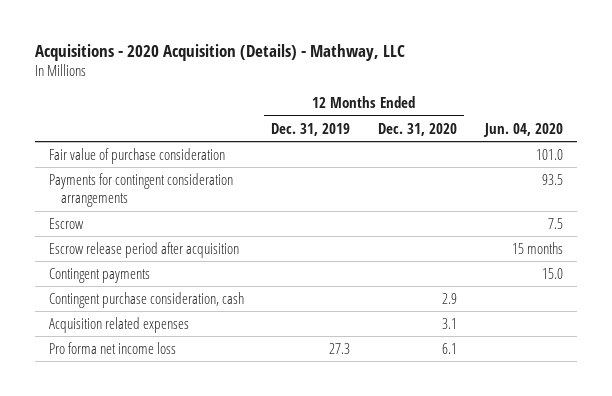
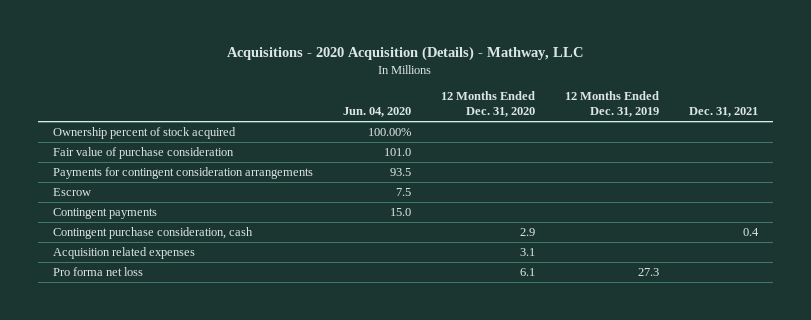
none -> [689,107,759,118] Dec. 31, 2021
none -> [52,127,236,140] Ownership percent of stock acquired
[48,241,239,258] Escrow release period after acquisition -> none
[48,341,176,354] Pro forma net income loss -> [52,267,143,277] Pro forma net loss

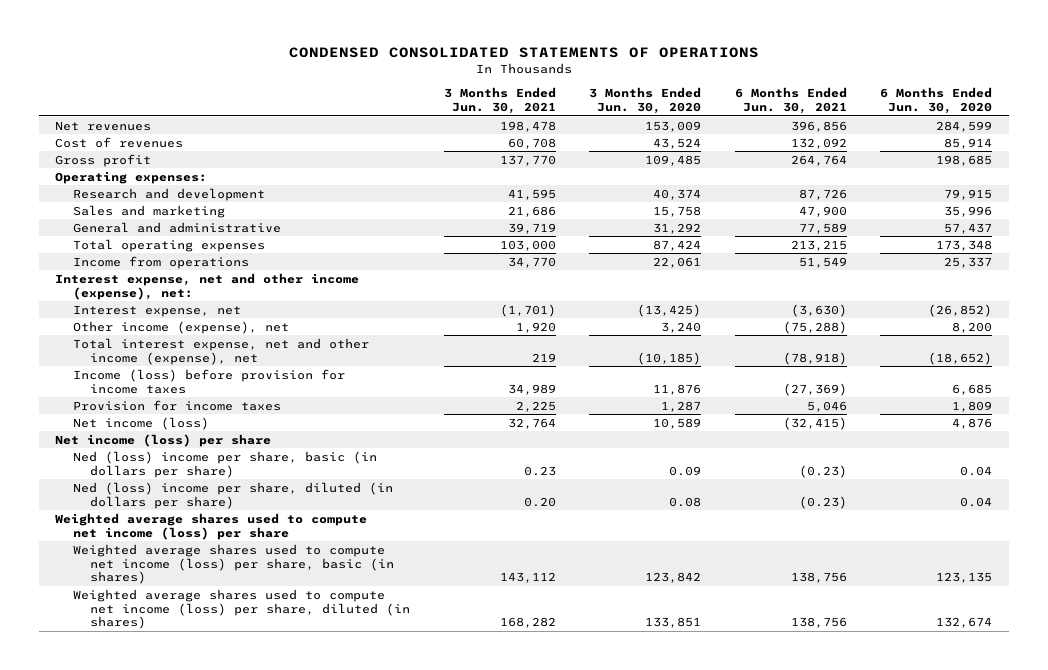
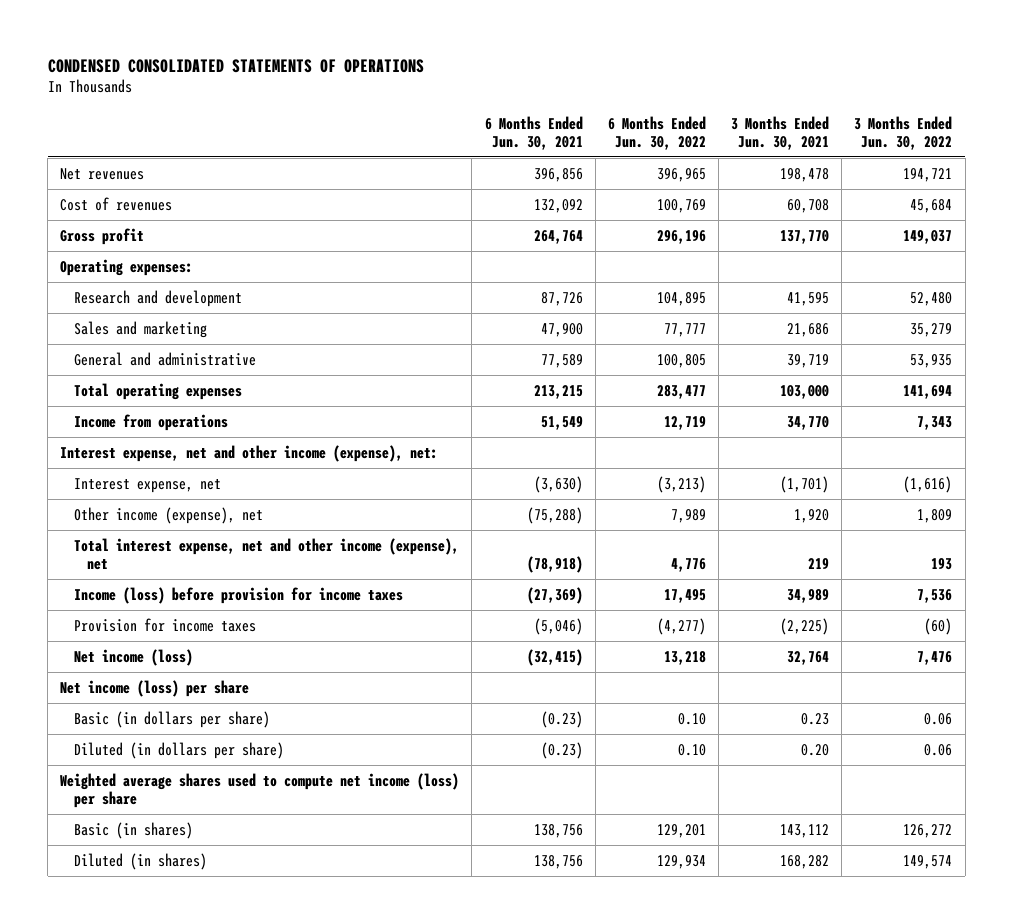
[589,87,702,115] 3 Months Ended Jun. 30, 2020 -> none
[880,87,993,115] 6 Months Ended Jun. 30, 2020 -> none
none -> [607,115,706,151] 6 Months Ended Jun. 30, 2022
none -> [854,115,953,151] 3 Months Ended Jun. 30, 2022
[515,400,556,412] 2,225 -> [780,617,830,635] (2,225)
[806,400,847,412] 5,046 -> [533,617,583,635] (5,046)
[72,450,377,478] Ned (loss) income per share, basic (in dollars per share) -> [73,710,270,728] Basic (in dollars per share)
[72,481,393,509] Ned (loss) income per share, diluted (in dollars per share) -> [73,741,284,759] Diluted (in dollars per share)
[72,543,395,585] Weighted average shares used to compute net income (loss) per share, basic (in shares) -> [73,821,193,839] Basic (in shares)
[72,588,411,630] Weighted average shares used to compute net income (loss) per share, diluted (in shares) -> [73,852,207,870] Diluted (in shares)

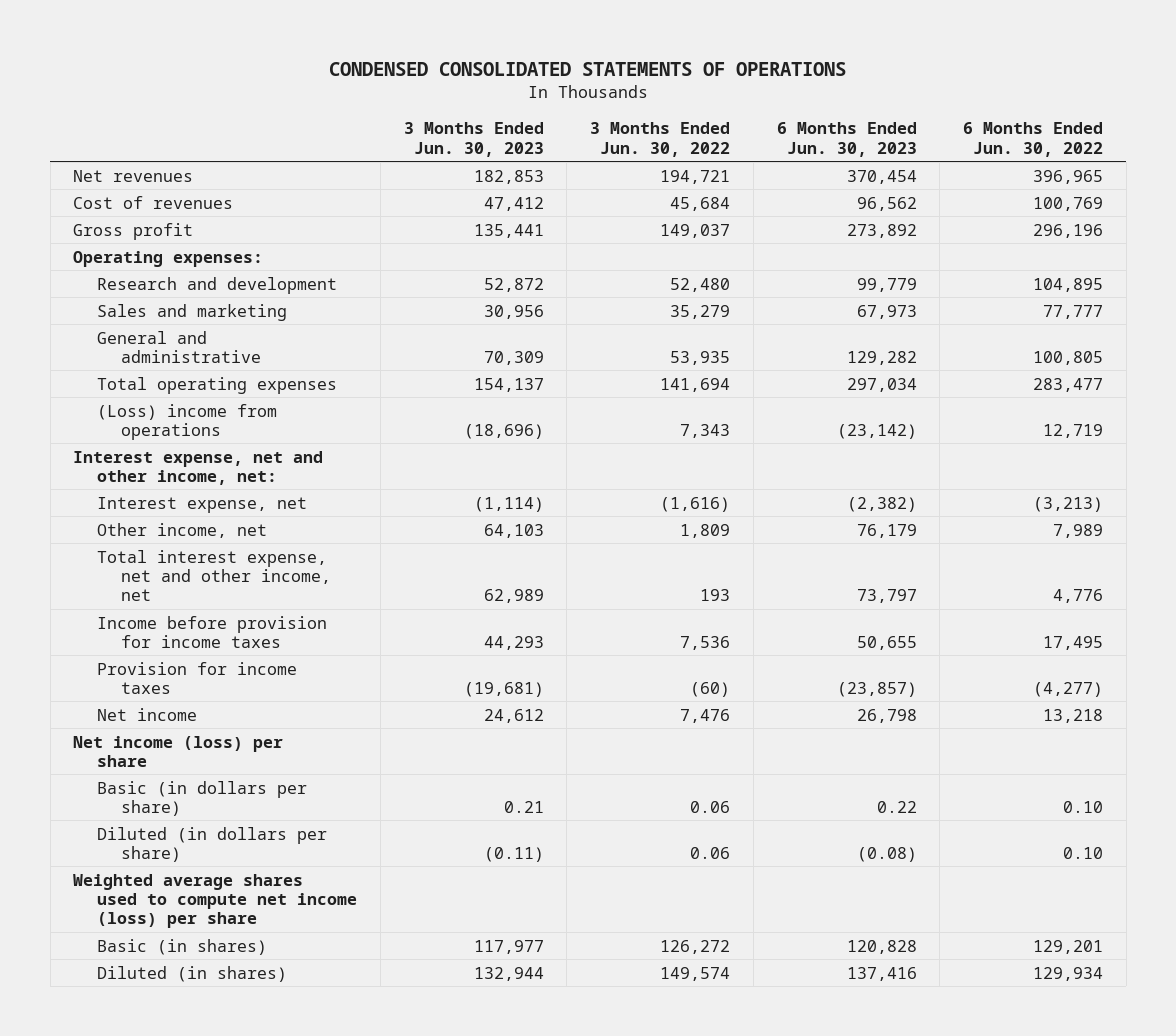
[484,115,583,151] 6 Months Ended Jun. 30, 2021 -> none
[731,115,830,151] 3 Months Ended Jun. 30, 2021 -> none
none -> [403,122,544,157] 3 Months Ended Jun. 30, 2023
none -> [776,122,917,157] 6 Months Ended Jun. 30, 2023
[73,413,228,431] Income from operations -> [97,403,278,440] (Loss) income from operations
[60,444,439,462] Interest expense, net and other income (expense), net: -> [73,450,324,485] Interest expense, net and other income, net:
[73,506,263,524] Other income (expense), net -> [97,522,268,538] Other income, net
[73,537,459,571] Total interest expense, net and other income (expense), net -> [97,549,331,602] Total interest expense, net and other income, net
[73,586,403,604] Income (loss) before provision for income taxes -> [97,615,328,648] Income before provision for income taxes
[73,648,193,666] Net income (loss) -> [97,707,198,721] Net income

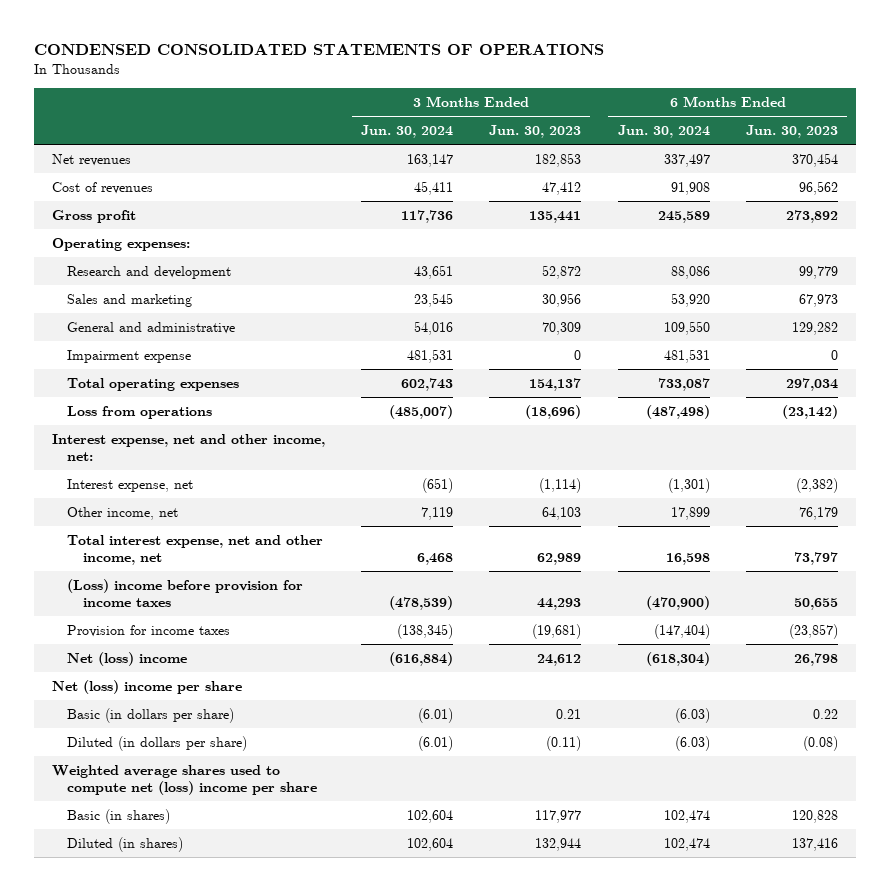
[590,122,731,157] 3 Months Ended Jun. 30, 2022 -> none
[963,122,1104,157] 6 Months Ended Jun. 30, 2022 -> none
none -> [361,125,454,139] Jun. 30, 2024
none -> [617,125,710,139] Jun. 30, 2024
none -> [67,349,192,363] Impairment expense
[97,403,278,440] (Loss) income from operations -> [67,405,213,419] Loss from operations
[97,615,328,648] Income before provision for income taxes -> [67,578,304,608] (Loss) income before provision for income taxes
[97,707,198,721] Net income -> [67,651,188,666] Net (loss) income
[73,735,284,767] Net income (loss) per share -> [51,679,242,694] Net (loss) income per share
[73,873,358,929] Weighted average shares used to compute net income (loss) per share -> [51,764,318,796] Weighted average shares used to compute net (loss) income per share

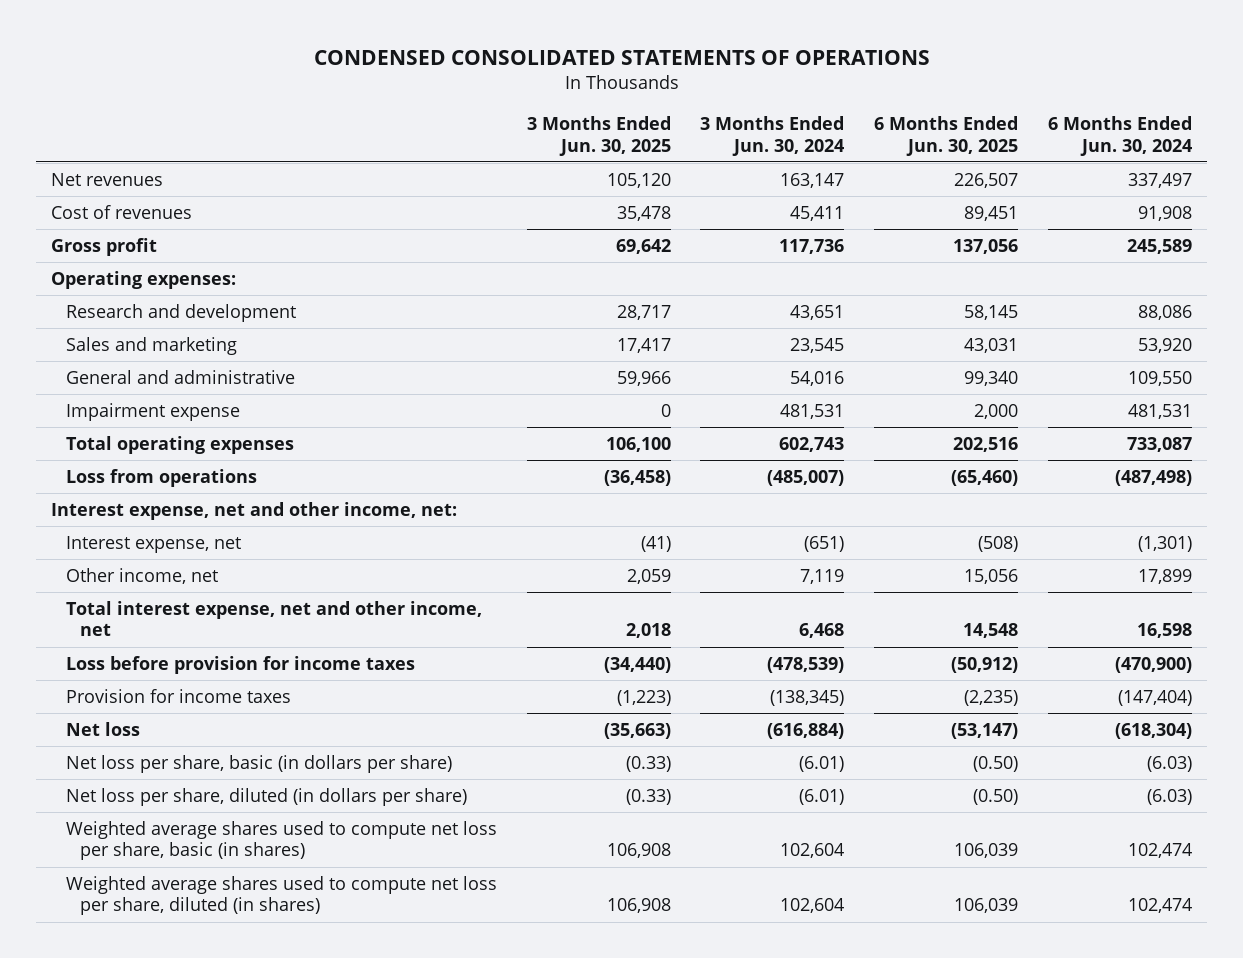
[489,125,582,139] Jun. 30, 2023 -> none
[745,125,838,139] Jun. 30, 2023 -> none
none -> [526,115,671,156] 3 Months Ended Jun. 30, 2025
none -> [874,115,1019,156] 6 Months Ended Jun. 30, 2025
[67,578,304,608] (Loss) income before provision for income taxes -> [65,655,415,674] Loss before provision for income taxes
[51,679,242,694] Net (loss) income per share -> none
[51,764,318,796] Weighted average shares used to compute net (loss) income per share -> none
[67,651,188,666] Net (loss) income -> [65,721,140,736] Net loss
[67,707,235,723] Basic (in dollars per share) -> [65,754,452,773] Net loss per share, basic (in dollars per share)
[67,735,248,751] Diluted (in dollars per share) -> [65,787,467,806] Net loss per share, diluted (in dollars per share)
[67,808,171,824] Basic (in shares) -> [65,820,497,861] Weighted average shares used to compute net loss per share, basic (in shares)
[67,836,184,852] Diluted (in shares) -> [65,875,497,916] Weighted average shares used to compute net loss per share, diluted (in shares)

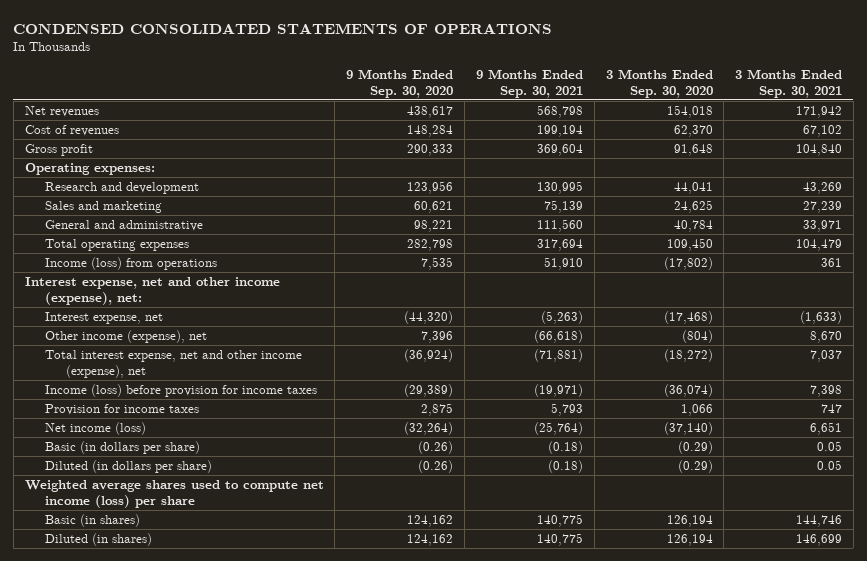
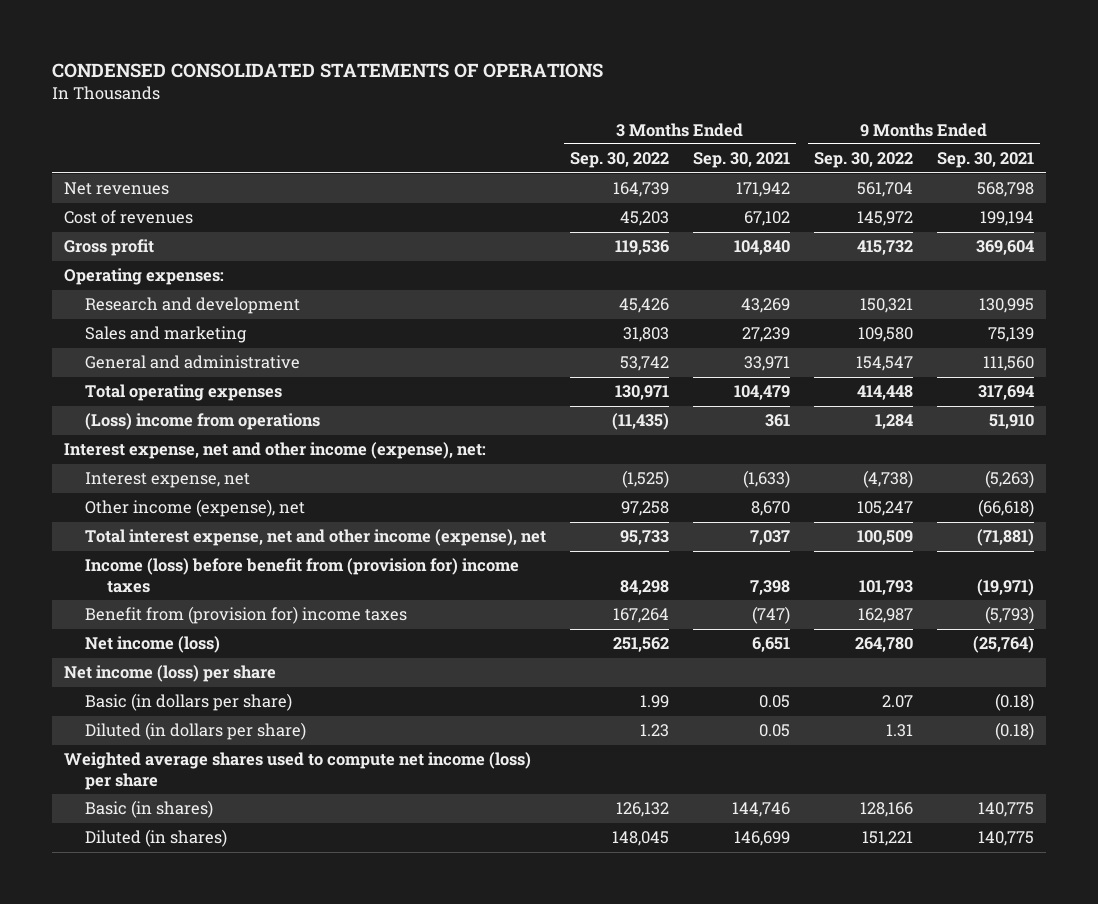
[346,68,454,98] 9 Months Ended Sep. 30, 2020 -> none
[605,68,713,98] 3 Months Ended Sep. 30, 2020 -> none
none -> [570,152,670,169] Sep. 30, 2022
none -> [813,152,913,169] Sep. 30, 2022
[45,257,218,271] Income (loss) from operations -> [85,413,321,431] (Loss) income from operations
[45,384,318,398] Income (loss) before provision for income taxes -> [85,558,520,593] Income (loss) before benefit from (provision for) income taxes
[45,404,200,416] Provision for income taxes -> [85,606,408,625] Benefit from (provision for) income taxes
[550,403,583,417] 5,793 -> [984,606,1034,625] (5,793)
[821,404,843,414] 747 -> [752,606,791,625] (747)
none -> [63,665,276,683] Net income (loss) per share

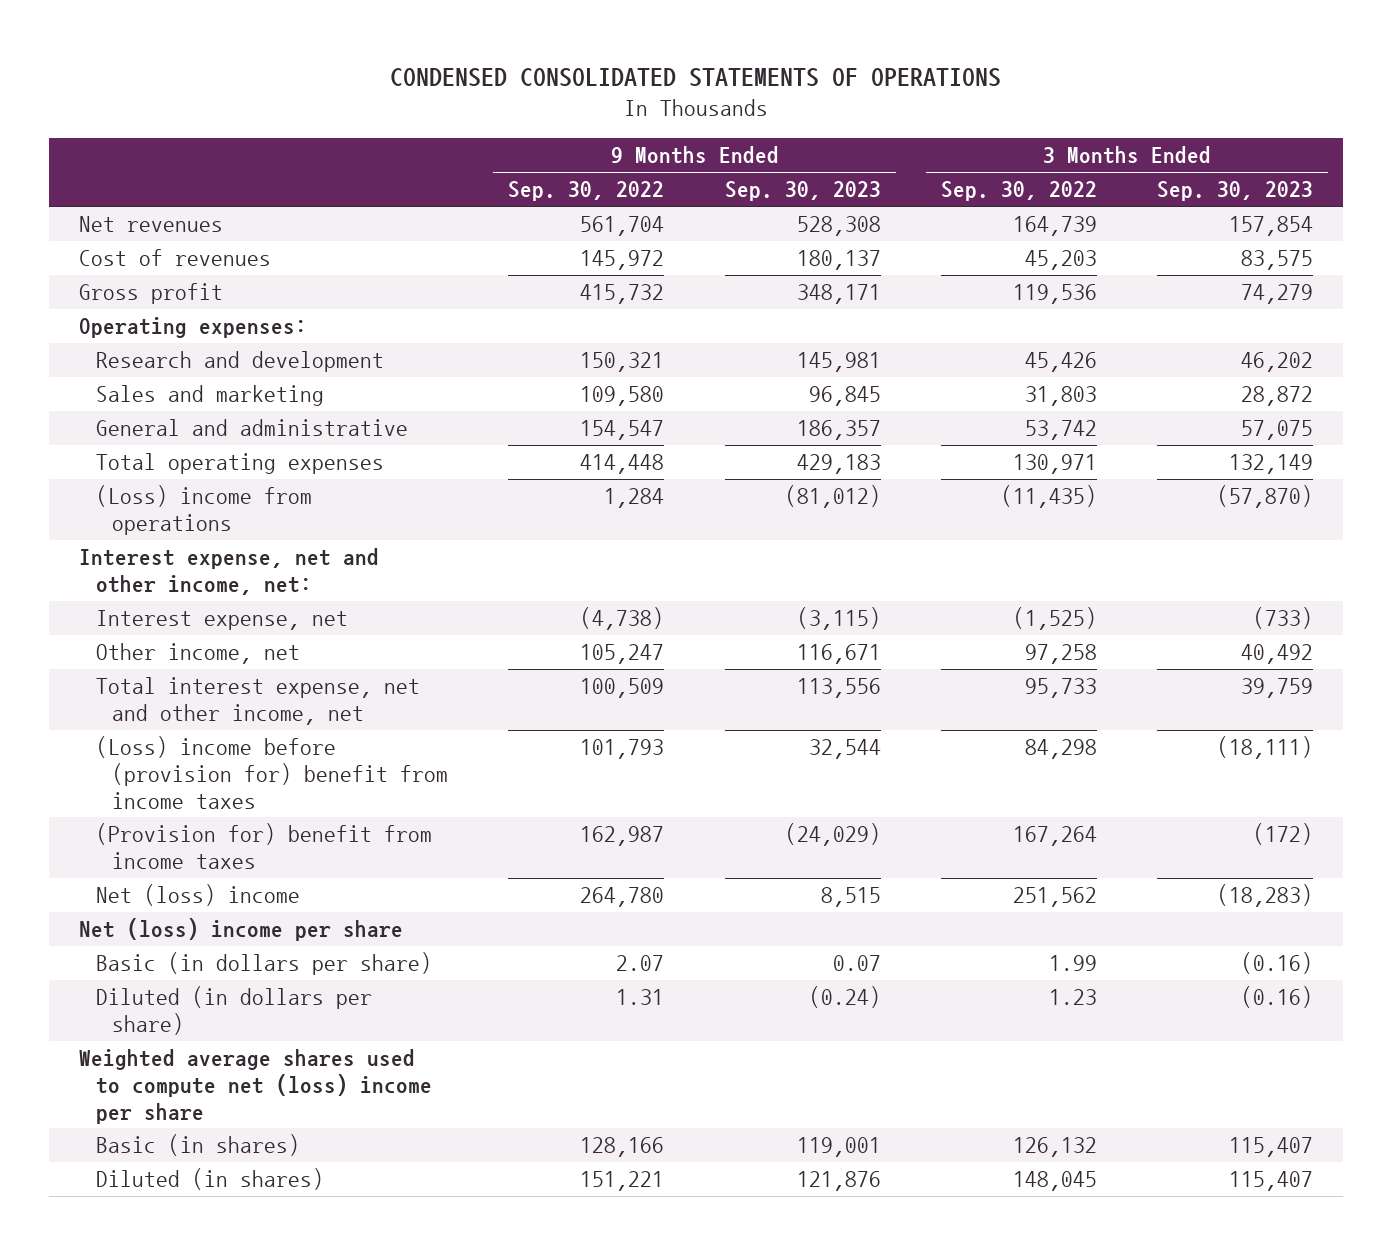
[693,152,791,169] Sep. 30, 2021 -> none
[936,152,1034,169] Sep. 30, 2021 -> none
none -> [724,181,881,202] Sep. 30, 2023
none -> [1156,181,1313,202] Sep. 30, 2023
[63,442,486,460] Interest expense, net and other income (expense), net: -> [79,548,380,595] Interest expense, net and other income, net:
[85,499,306,518] Other income (expense), net -> [95,643,300,665] Other income, net
[85,529,547,547] Total interest expense, net and other income (expense), net -> [95,677,420,725] Total interest expense, net and other income, net
[85,558,520,593] Income (loss) before benefit from (provision for) income taxes -> [95,736,449,809] (Loss) income before (provision for) benefit from income taxes
[85,606,408,625] Benefit from (provision for) income taxes -> [95,823,432,869] (Provision for) benefit from income taxes
[85,636,221,654] Net income (loss) -> [95,884,300,907] Net (loss) income
[63,665,276,683] Net income (loss) per share -> [79,918,404,942] Net (loss) income per share
[63,752,531,790] Weighted average shares used to compute net income (loss) per share -> [79,1049,432,1124] Weighted average shares used to compute net (loss) income per share

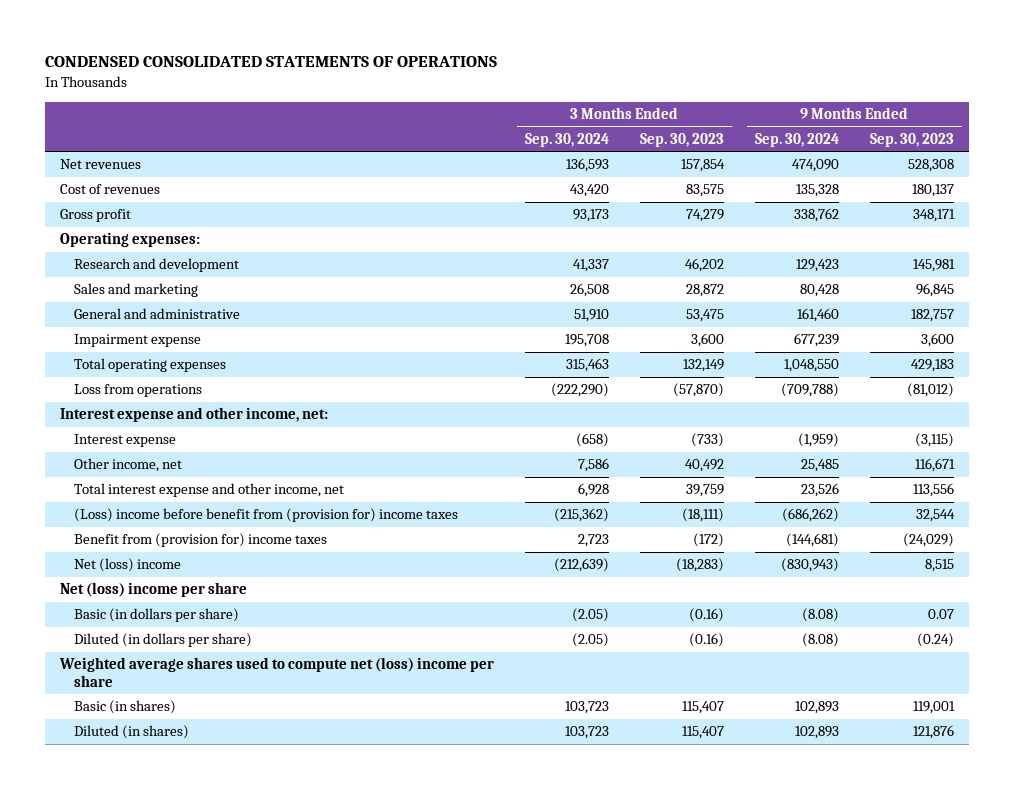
[508,181,665,202] Sep. 30, 2022 -> none
[940,181,1097,202] Sep. 30, 2022 -> none
none -> [525,132,610,147] Sep. 30, 2024
none -> [754,132,839,147] Sep. 30, 2024
[796,420,881,441] 186,357 -> [910,309,954,323] 182,757
[1240,420,1313,441] 57,075 -> [685,309,724,323] 53,475
none -> [73,334,201,348] Impairment expense
[95,485,312,535] (Loss) income from operations -> [73,384,202,398] Loss from operations
[79,548,380,595] Interest expense, net and other income, net: -> [60,407,329,423] Interest expense and other income, net:
[95,610,348,631] Interest expense, net -> [73,434,176,448] Interest expense
[95,677,420,725] Total interest expense, net and other income, net -> [73,483,344,498] Total interest expense and other income, net
[95,736,449,809] (Loss) income before (provision for) benefit from income taxes -> [73,508,458,523] (Loss) income before benefit from (provision for) income taxes
[95,823,432,869] (Provision for) benefit from income taxes -> [73,533,327,548] Benefit from (provision for) income taxes

